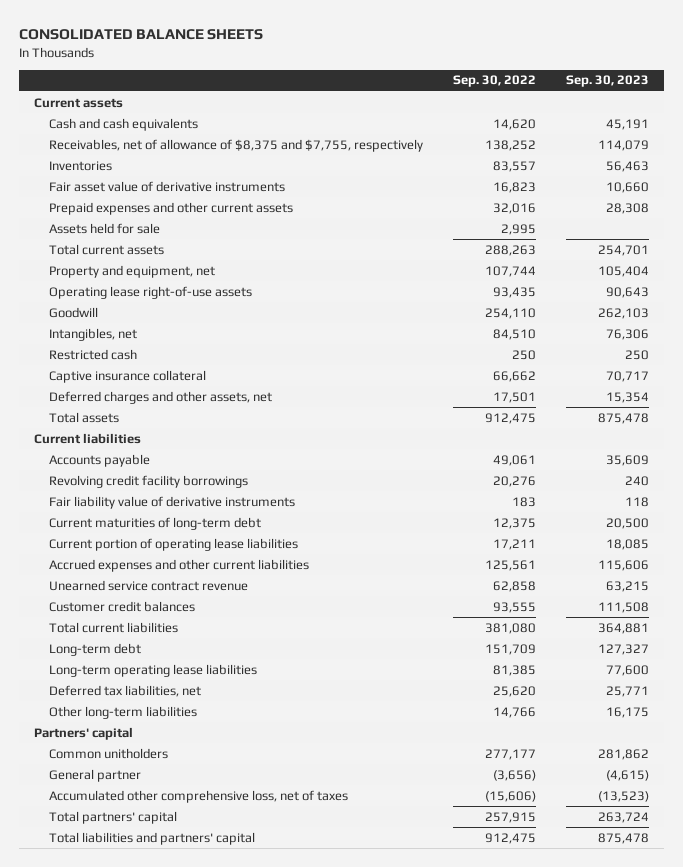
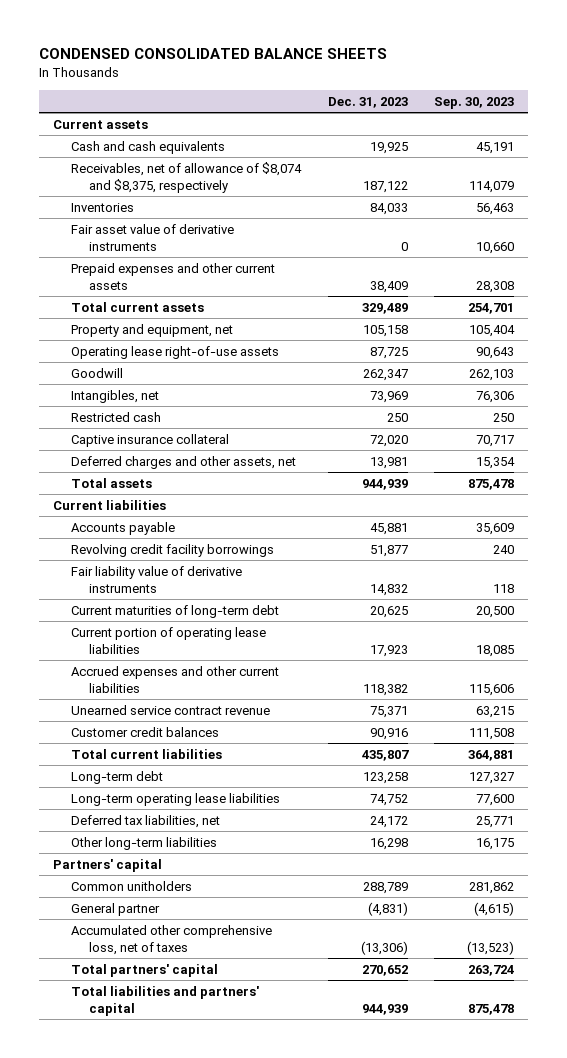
[19,29,264,41] CONSOLIDATED BALANCE SHEETS -> [39,48,388,60] CONDENSED CONSOLIDATED BALANCE SHEETS
[452,75,536,88] Sep. 30, 2022 -> none
none -> [327,96,408,108] Dec. 31, 2023
[48,138,423,152] Receivables, net of allowance of $8,375 and $7,755, respectively -> [70,161,302,193] Receivables, net of allowance of $8,074 and $8,375, respectively
[48,222,160,234] Assets held for sale -> none

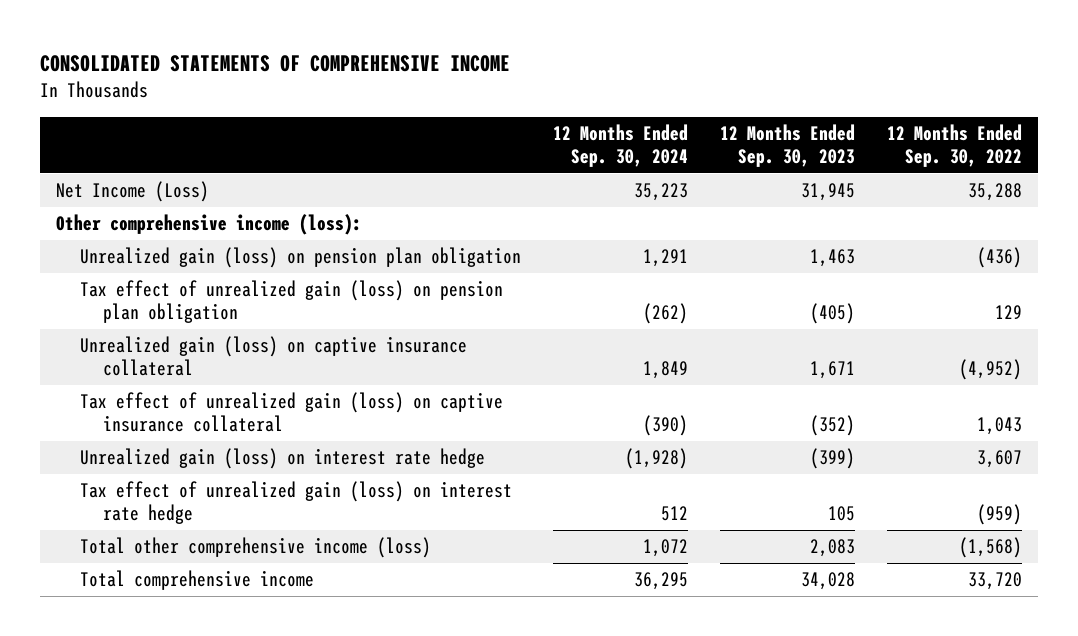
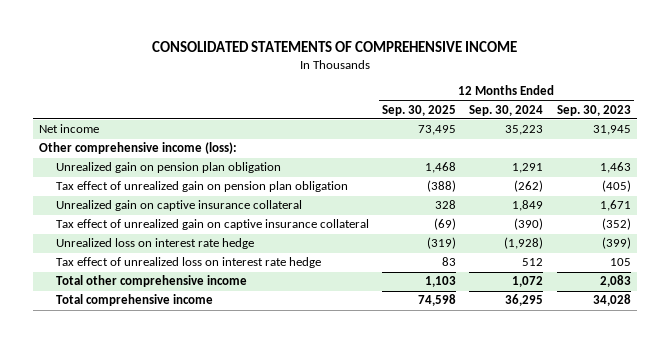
[886,124,1022,168] 12 Months Ended Sep. 30, 2022 -> none
none -> [381,104,456,116] Sep. 30, 2025
[56,181,210,203] Net Income (Loss) -> [39,124,100,134] Net income
[79,247,521,269] Unrealized gain (loss) on pension plan obligation -> [55,162,281,174] Unrealized gain on pension plan obligation
[79,280,503,324] Tax effect of unrealized gain (loss) on pension plan obligation -> [55,181,348,193] Tax effect of unrealized gain on pension plan obligation
[79,336,467,377] Unrealized gain (loss) on captive insurance collateral -> [55,200,302,212] Unrealized gain on captive insurance collateral
[79,392,503,433] Tax effect of unrealized gain (loss) on captive insurance collateral -> [55,219,369,231] Tax effect of unrealized gain on captive insurance collateral
[79,448,485,470] Unrealized gain (loss) on interest rate hedge -> [55,238,254,250] Unrealized loss on interest rate hedge
[79,481,512,525] Tax effect of unrealized gain (loss) on interest rate hedge -> [55,257,321,269] Tax effect of unrealized loss on interest rate hedge
[79,537,431,559] Total other comprehensive income (loss) -> [55,275,247,288] Total other comprehensive income

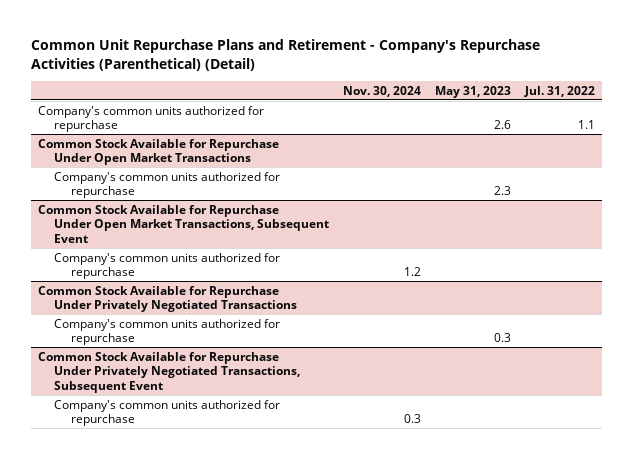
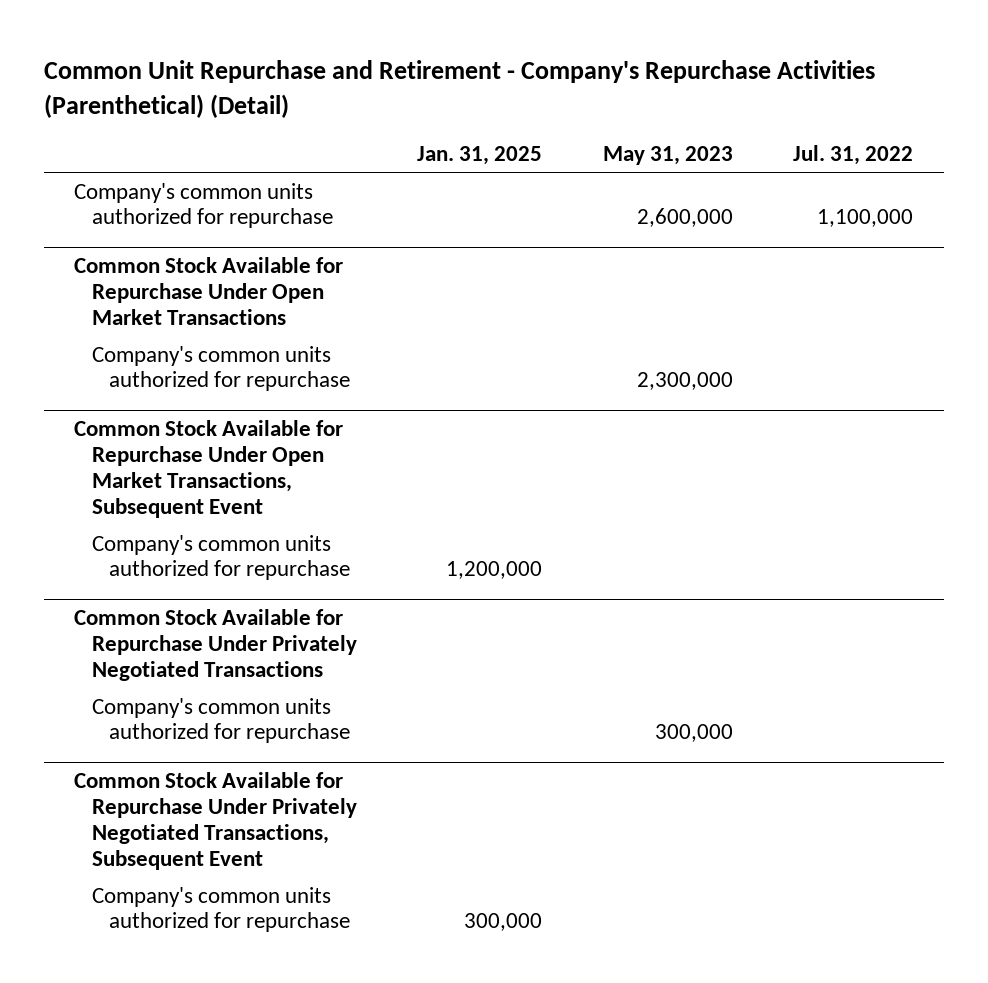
[31,39,541,72] Common Unit Repurchase Plans and Retirement - Company's Repurchase Activities (Parenthetical) (Detail) -> [44,59,876,118] Common Unit Repurchase and Retirement - Company's Repurchase Activities (Parenthetical) (Detail)
[343,85,422,97] Nov. 30, 2024 -> none
none -> [417,146,543,166] Jan. 31, 2025
[494,120,512,130] 2.6 -> [636,208,733,228] 2,600,000
[578,120,596,130] 1.1 -> [817,209,914,228] 1,100,000
[494,186,512,196] 2.3 -> [636,372,733,391] 2,300,000
[494,333,512,343] 0.3 -> [654,724,733,743] 300,000

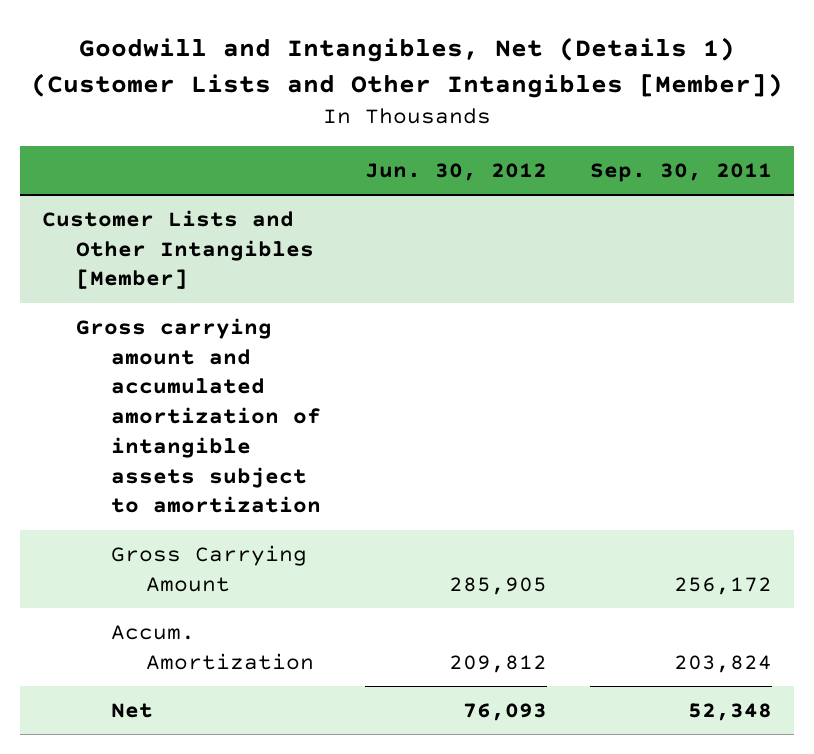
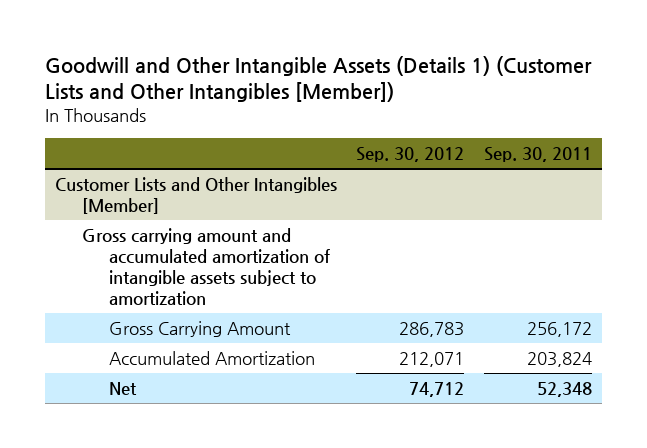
[30,36,783,98] Goodwill and Intangibles, Net (Details 1) (Customer Lists and Other Intangibles [Member]) -> [45,55,593,103] Goodwill and Other Intangible Assets (Details 1) (Customer Lists and Other Intangibles [Member])
[364,162,547,181] Jun. 30, 2012 -> none
none -> [356,147,465,163] Sep. 30, 2012
[111,624,314,670] Accum. Amortization -> [108,351,315,366] Accumulated Amortization

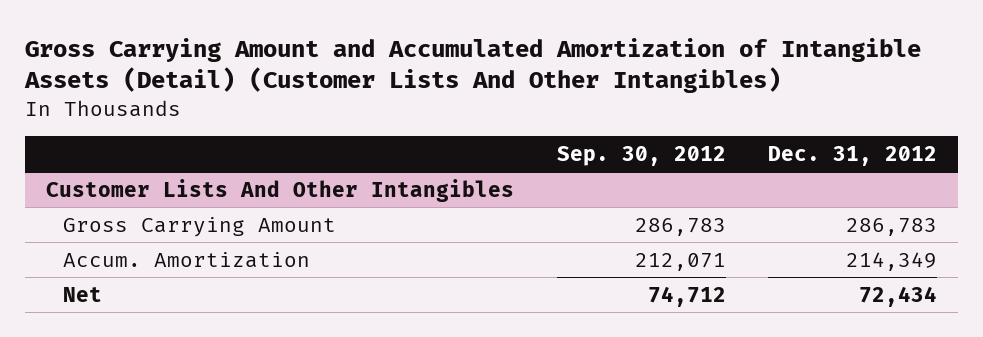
[45,55,593,103] Goodwill and Other Intangible Assets (Details 1) (Customer Lists and Other Intangibles [Member]) -> [24,37,922,94] Gross Carrying Amount and Accumulated Amortization of Intangible Assets (Detail) (Customer Lists And Other Intangibles)
[484,147,593,163] Sep. 30, 2011 -> none
none -> [768,145,938,166] Dec. 31, 2012
[81,228,330,306] Gross carrying amount and accumulated amortization of intangible assets subject to amortization -> none
[54,177,337,215] Customer Lists and Other Intangibles [Member] -> [46,178,515,202] Customer Lists And Other Intangibles
[108,351,315,366] Accumulated Amortization -> [63,251,311,268] Accum. Amortization

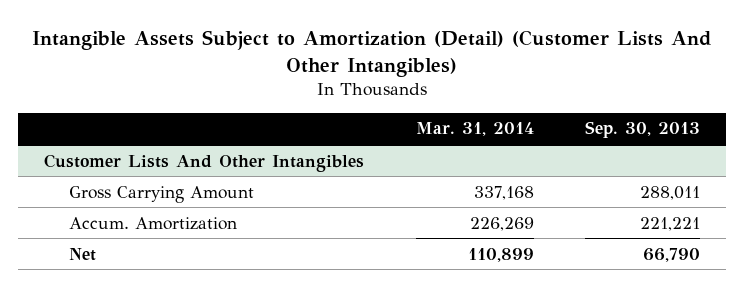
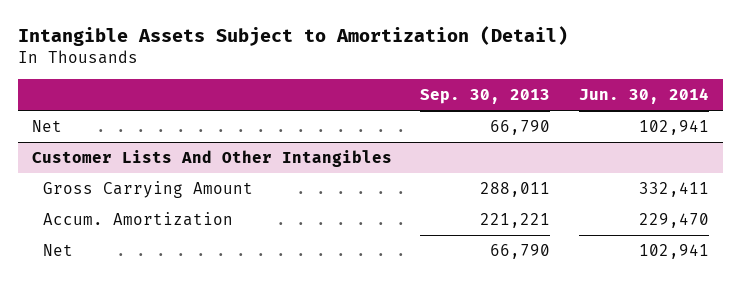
[32,30,712,78] Intangible Assets Subject to Amortization (Detail) (Customer Lists And Other Intangibles) -> [17,26,568,47] Intangible Assets Subject to Amortization (Detail)
[415,122,534,137] Mar. 31, 2014 -> none
none -> [578,87,709,104] Jun. 30, 2014
none -> [31,120,62,133] Net

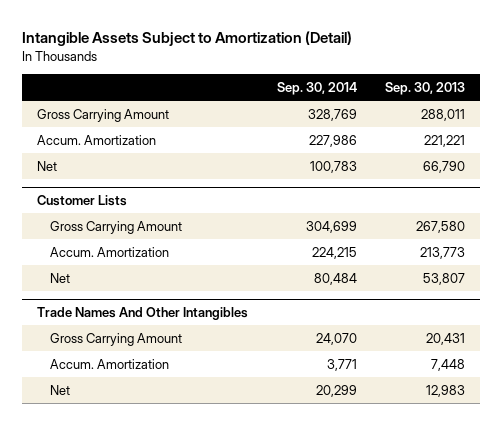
[578,87,709,104] Jun. 30, 2014 -> none
none -> [276,81,357,95] Sep. 30, 2014
[31,120,62,133] Net -> none
[31,150,392,168] Customer Lists And Other Intangibles -> none
none -> [36,194,127,206] Customer Lists
none -> [50,220,183,234] Gross Carrying Amount
none -> [50,246,170,257] Accum. Amortization
none -> [50,272,71,283] Net
none -> [36,306,248,320] Trade Names And Other Intangibles
none -> [50,332,183,346] Gross Carrying Amount
none -> [50,358,170,369] Accum. Amortization
none -> [50,384,71,395] Net

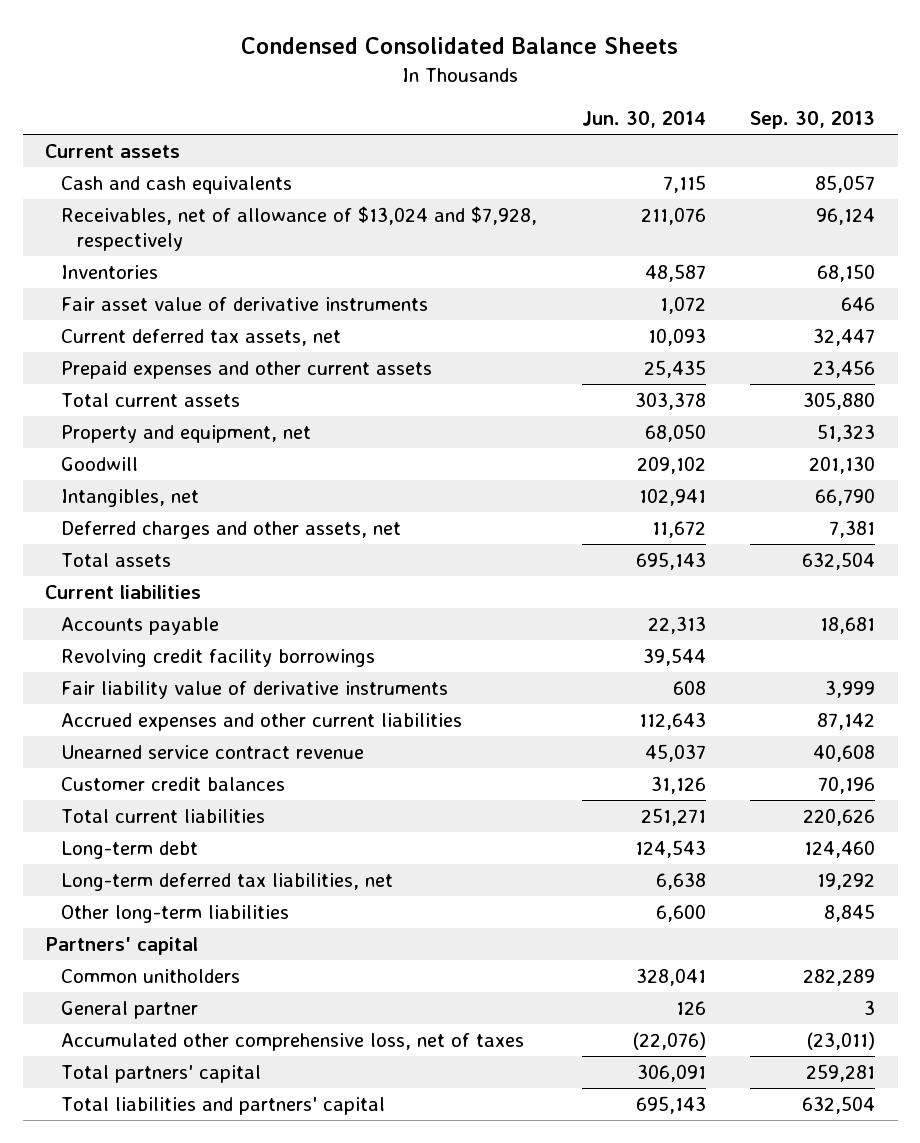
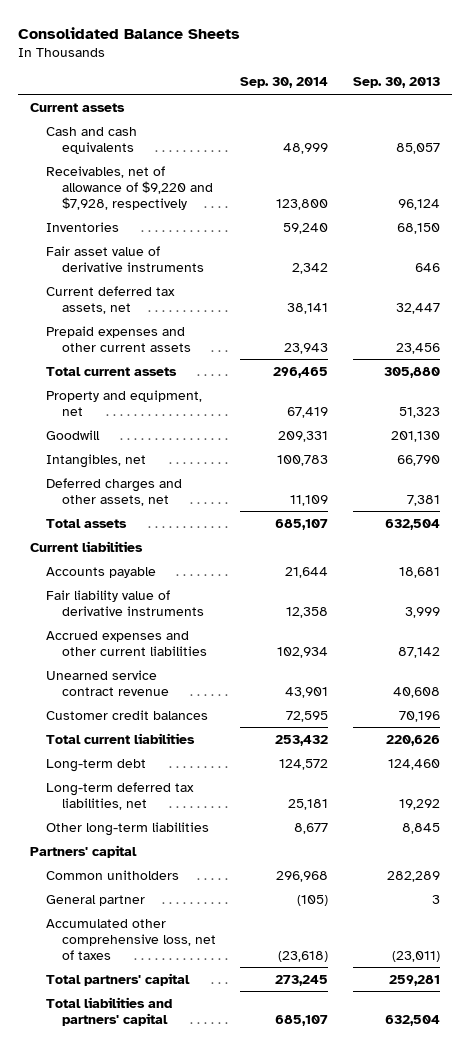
[241,37,679,55] Condensed Consolidated Balance Sheets -> [17,26,240,39] Consolidated Balance Sheets
[581,110,706,128] Jun. 30, 2014 -> none
none -> [240,77,329,89] Sep. 30, 2014
[60,205,537,252] Receivables, net of allowance of $13,024 and $7,928, respectively -> [46,165,213,210] Receivables, net of allowance of $9,220 and $7,928, respectively
[60,648,375,667] Revolving credit facility borrowings -> none

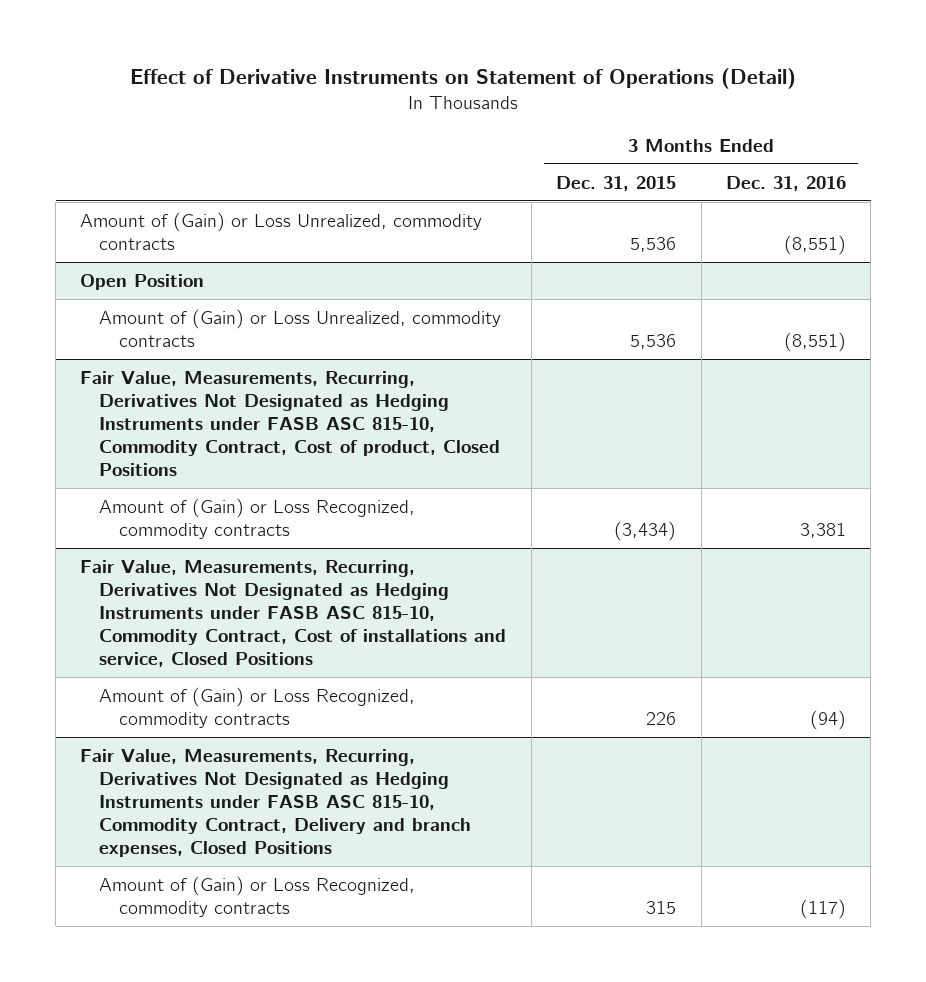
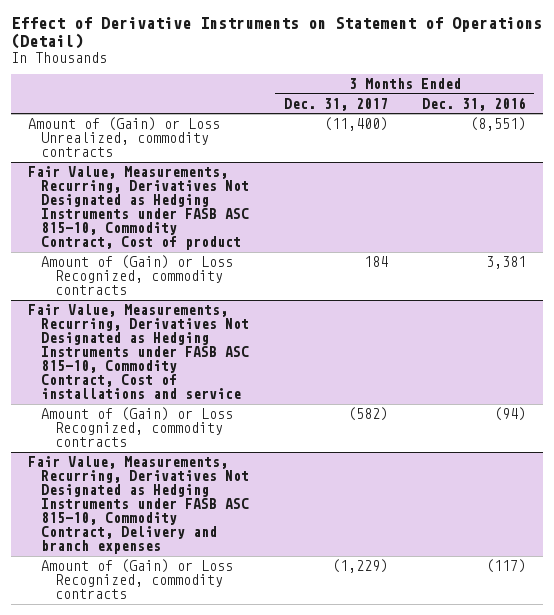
[556,175,677,191] Dec. 31, 2015 -> none
none -> [283,97,388,111] Dec. 31, 2017
[80,273,205,290] Open Position -> none
[99,308,502,347] Amount of (Gain) or Loss Unrealized, commodity contracts -> none
[80,370,501,477] Fair Value, Measurements, Recurring, Derivatives Not Designated as Hedging Instruments under FASB ASC 815-10, Commodity Contract, Cost of product, Closed Positions -> [28,166,250,251] Fair Value, Measurements, Recurring, Derivatives Not Designated as Hedging Instruments under FASB ASC 815-10, Commodity Contract, Cost of product
[80,559,507,668] Fair Value, Measurements, Recurring, Derivatives Not Designated as Hedging Instruments under FASB ASC 815-10, Commodity Contract, Cost of installations and service, Closed Positions -> [28,304,250,400] Fair Value, Measurements, Recurring, Derivatives Not Designated as Hedging Instruments under FASB ASC 815-10, Commodity Contract, Cost of installations and service
[80,748,472,858] Fair Value, Measurements, Recurring, Derivatives Not Designated as Hedging Instruments under FASB ASC 815-10, Commodity Contract, Delivery and branch expenses, Closed Positions -> [28,456,250,555] Fair Value, Measurements, Recurring, Derivatives Not Designated as Hedging Instruments under FASB ASC 815-10, Commodity Contract, Delivery and branch expenses

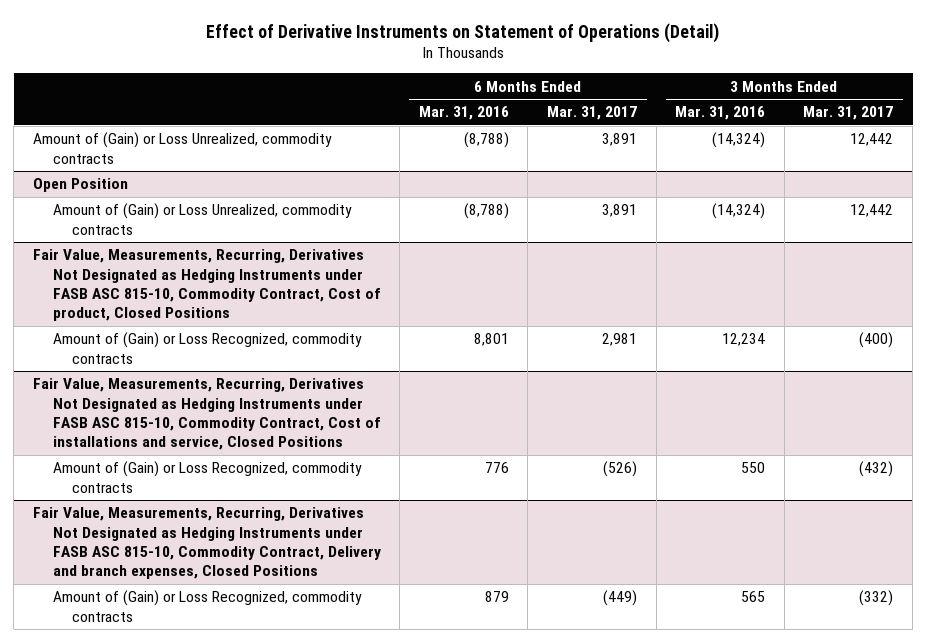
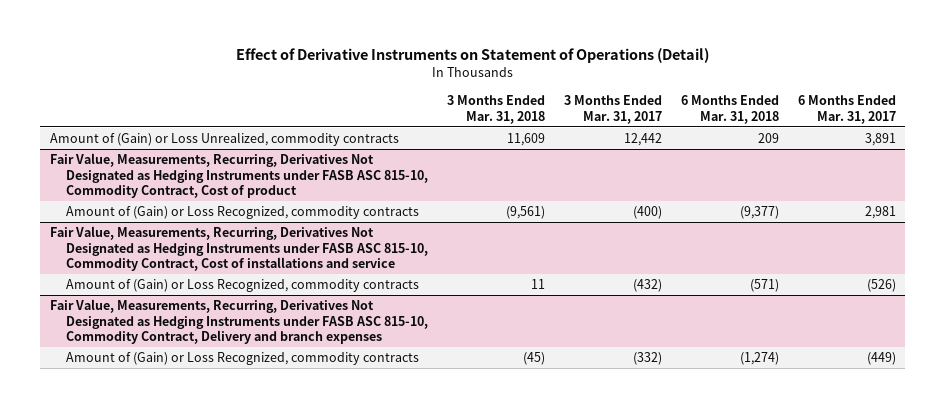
[418,106,509,121] Mar. 31, 2016 -> none
[675,106,766,121] Mar. 31, 2016 -> none
none -> [446,95,545,124] 3 Months Ended Mar. 31, 2018
none -> [680,95,779,124] 6 Months Ended Mar. 31, 2018
[32,178,128,193] Open Position -> none
[52,203,352,235] Amount of (Gain) or Loss Unrealized, commodity contracts -> none
[32,249,381,322] Fair Value, Measurements, Recurring, Derivatives Not Designated as Hedging Instruments under FASB ASC 815-10, Commodity Contract, Cost of product, Closed Positions -> [49,153,428,198] Fair Value, Measurements, Recurring, Derivatives Not Designated as Hedging Instruments under FASB ASC 815-10, Commodity Contract, Cost of product
[32,378,381,451] Fair Value, Measurements, Recurring, Derivatives Not Designated as Hedging Instruments under FASB ASC 815-10, Commodity Contract, Cost of installations and service, Closed Positions -> [49,226,428,271] Fair Value, Measurements, Recurring, Derivatives Not Designated as Hedging Instruments under FASB ASC 815-10, Commodity Contract, Cost of installations and service
[32,507,381,580] Fair Value, Measurements, Recurring, Derivatives Not Designated as Hedging Instruments under FASB ASC 815-10, Commodity Contract, Delivery and branch expenses, Closed Positions -> [49,299,428,344] Fair Value, Measurements, Recurring, Derivatives Not Designated as Hedging Instruments under FASB ASC 815-10, Commodity Contract, Delivery and branch expenses

